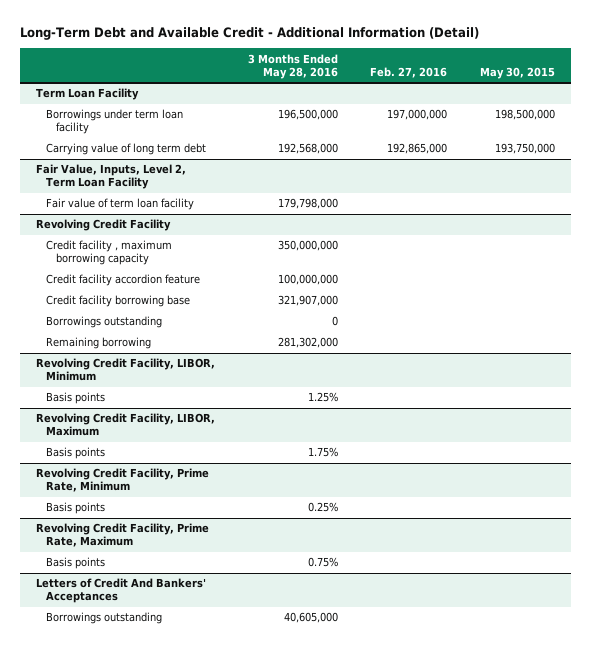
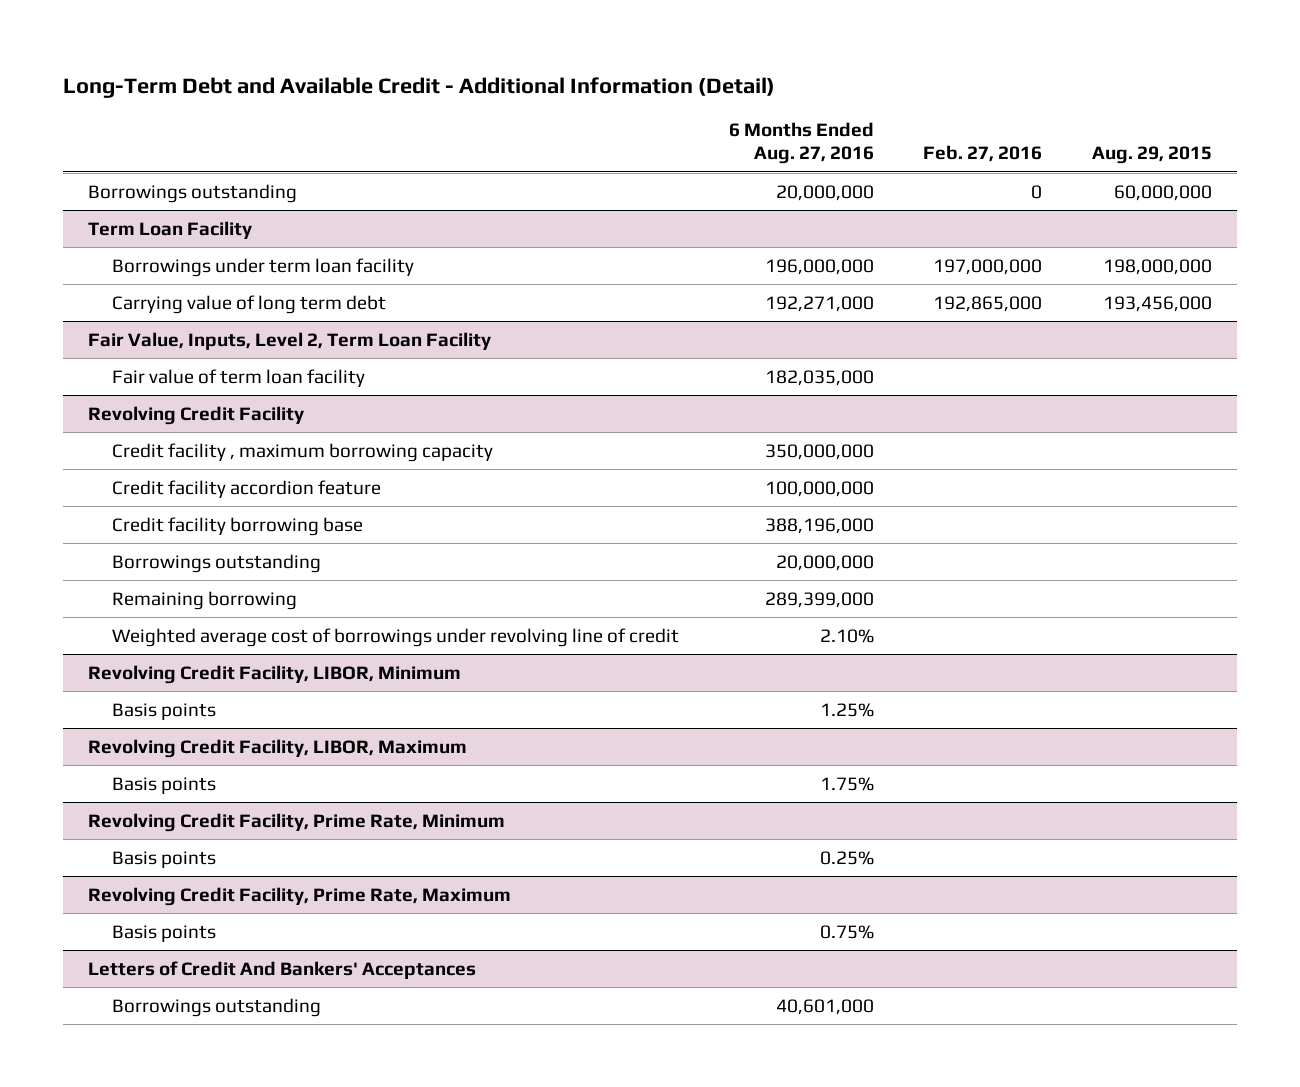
[247,53,338,79] 3 Months Ended May 28, 2016 -> none
[479,66,555,79] May 30, 2015 -> none
none -> [728,122,874,165] 6 Months Ended Aug. 27, 2016
none -> [1092,146,1213,165] Aug. 29, 2015
none -> [88,183,298,203] Borrowings outstanding
none -> [112,627,680,647] Weighted average cost of borrowings under revolving line of credit

